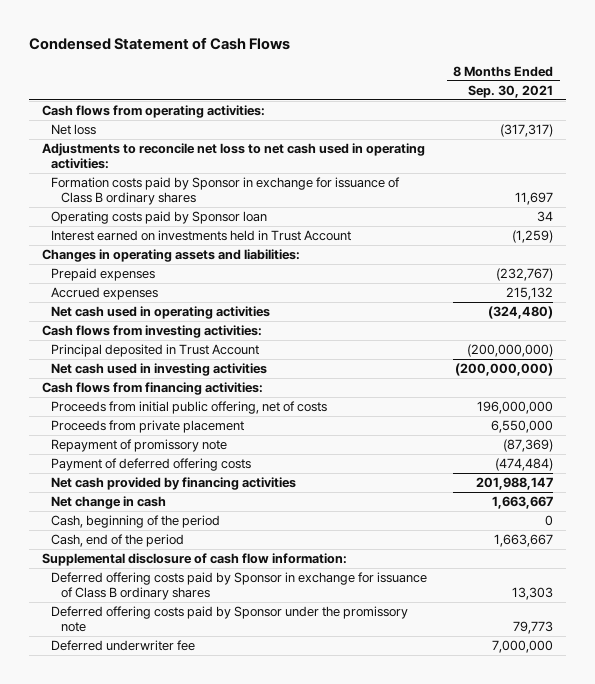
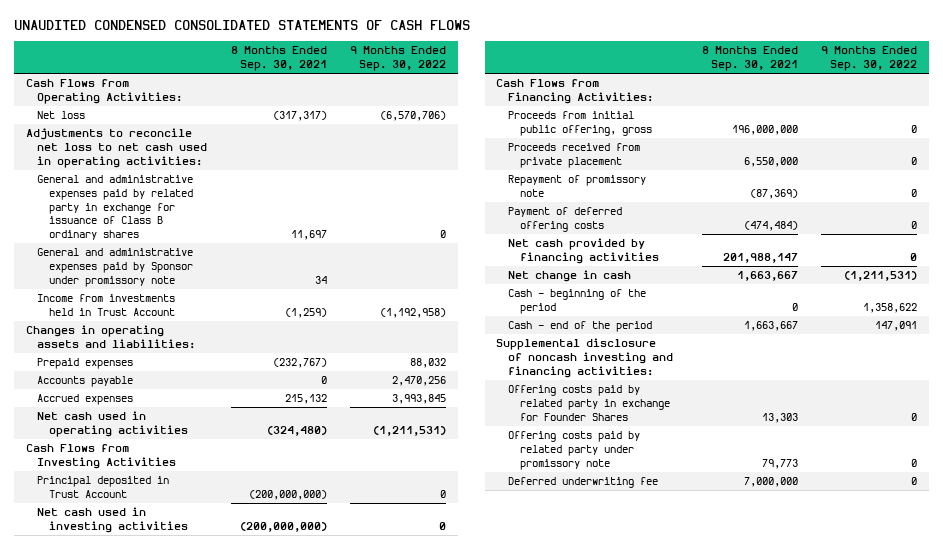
[29,37,291,51] Condensed Statement of Cash Flows -> [13,20,470,31] UNAUDITED CONDENSED CONSOLIDATED STATEMENTS OF CASH FLOWS
none -> [350,46,447,72] 9 Months Ended Sep. 30, 2022
[41,104,265,118] Cash flows from operating activities: -> [25,79,183,104] Cash Flows from Operating Activities:
[51,210,268,224] Operating costs paid by Sponsor loan -> none
[51,176,401,206] Formation costs paid by Sponsor in exchange for issuance of Class B ordinary shares -> [37,175,194,241] General and administrative expenses paid by related party in exchange for issuance of Class B ordinary shares
none -> [37,248,194,287] General and administrative expenses paid by Sponsor under promissory note
[51,229,352,241] Interest earned on investments held in Trust Account -> [37,294,176,316] Income from investments held in Trust Account
none -> [37,376,134,388] Accounts payable
[41,324,262,338] Cash flows from investing activities: -> [25,444,177,469] Cash Flows from Investing Activities
[41,381,263,395] Cash flows from financing activities: -> [496,79,654,104] Cash Flows from Financing Activities:
[51,400,328,414] Proceeds from initial public offering, net of costs -> [508,111,652,136] Proceeds from initial public offering, gross
[51,419,245,433] Proceeds from private placement -> [508,143,641,168] Proceeds received from private placement
[51,514,221,528] Cash, beginning of the period -> [508,289,647,314] Cash - beginning of the period
[51,533,185,547] Cash, end of the period -> [508,321,653,333] Cash - end of the period
[41,552,347,566] Supplemental disclosure of cash flow information: -> [496,338,674,378] Supplemental disclosure of noncash investing and financing activities:
[51,571,428,601] Deferred offering costs paid by Sponsor in exchange for issuance of Class B ordinary shares -> [508,385,670,421] Offering costs paid by related party in exchange for Founder Shares
[51,605,409,633] Deferred offering costs paid by Sponsor under the promissory note -> [508,431,641,470] Offering costs paid by related party under promissory note
[51,639,196,651] Deferred underwriter fee -> [508,477,659,489] Deferred underwriting fee

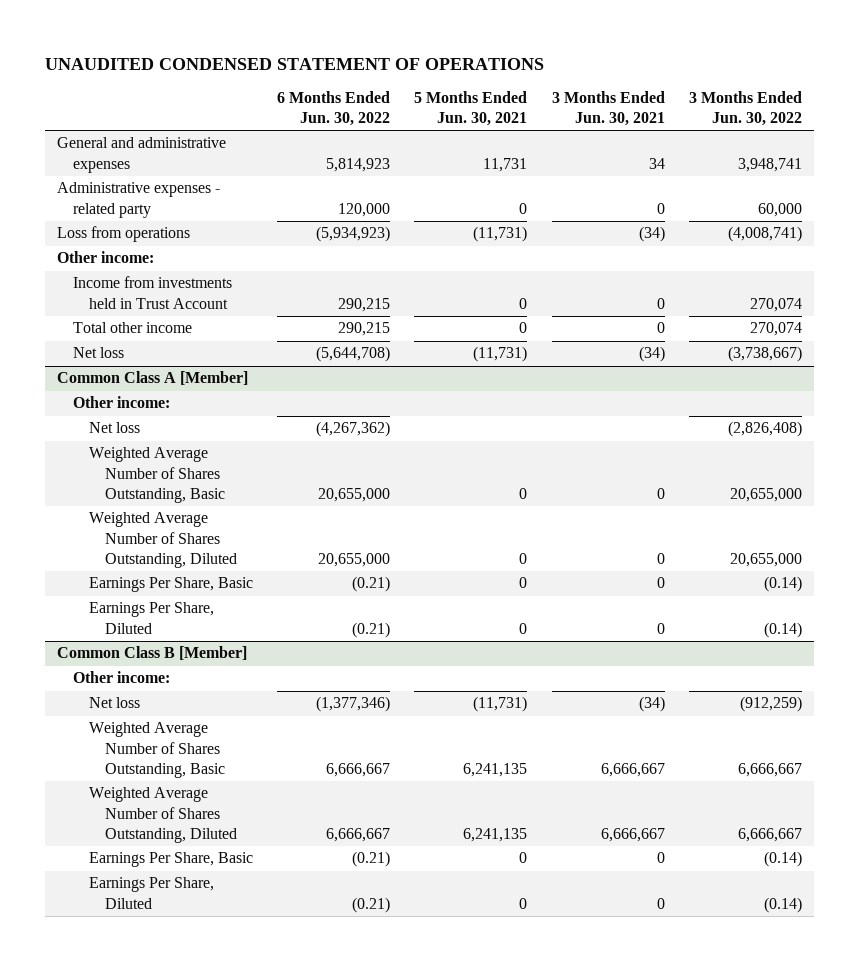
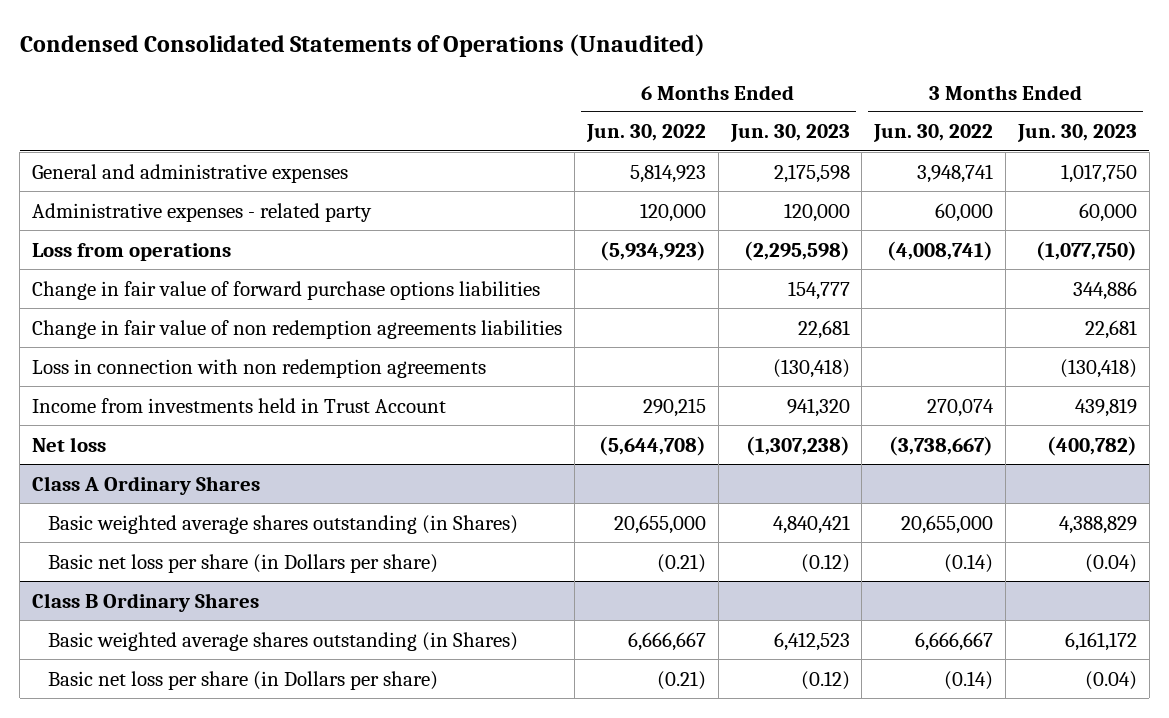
[45,57,545,70] UNAUDITED CONDENSED STATEMENT OF OPERATIONS -> [19,34,705,58] Condensed Consolidated Statements of Operations (Unaudited)
[414,90,528,127] 5 Months Ended Jun. 30, 2021 -> none
[551,90,665,127] 3 Months Ended Jun. 30, 2021 -> none
none -> [729,124,850,143] Jun. 30, 2023
none -> [1017,124,1138,143] Jun. 30, 2023
[57,251,155,264] Other income: -> none
none -> [32,280,541,300] Change in fair value of forward purchase options liabilities
none -> [32,319,563,339] Change in fair value of non redemption agreements liabilities
none -> [32,358,487,378] Loss in connection with non redemption agreements
[73,322,193,334] Total other income -> none
[73,396,171,409] Other income: -> none
[88,422,140,434] Net loss -> none
[88,512,237,569] Weighted Average Number of Shares Outstanding, Diluted -> none
[88,602,214,634] Earnings Per Share, Diluted -> none
[73,671,171,684] Other income: -> none
[88,697,140,709] Net loss -> none
[88,787,237,844] Weighted Average Number of Shares Outstanding, Diluted -> none
[88,877,214,909] Earnings Per Share, Diluted -> none
[57,371,249,386] Common Class A [Member] -> [32,475,261,495] Class A Ordinary Shares
[88,447,225,504] Weighted Average Number of Shares Outstanding, Basic -> [47,514,518,534] Basic weighted average shares outstanding (in Shares)
[88,577,253,593] Earnings Per Share, Basic -> [47,553,438,573] Basic net loss per share (in Dollars per share)
[57,646,248,661] Common Class B [Member] -> [32,592,260,612] Class B Ordinary Shares
[88,722,225,779] Weighted Average Number of Shares Outstanding, Basic -> [47,631,518,651] Basic weighted average shares outstanding (in Shares)
[88,852,253,868] Earnings Per Share, Basic -> [47,670,438,690] Basic net loss per share (in Dollars per share)

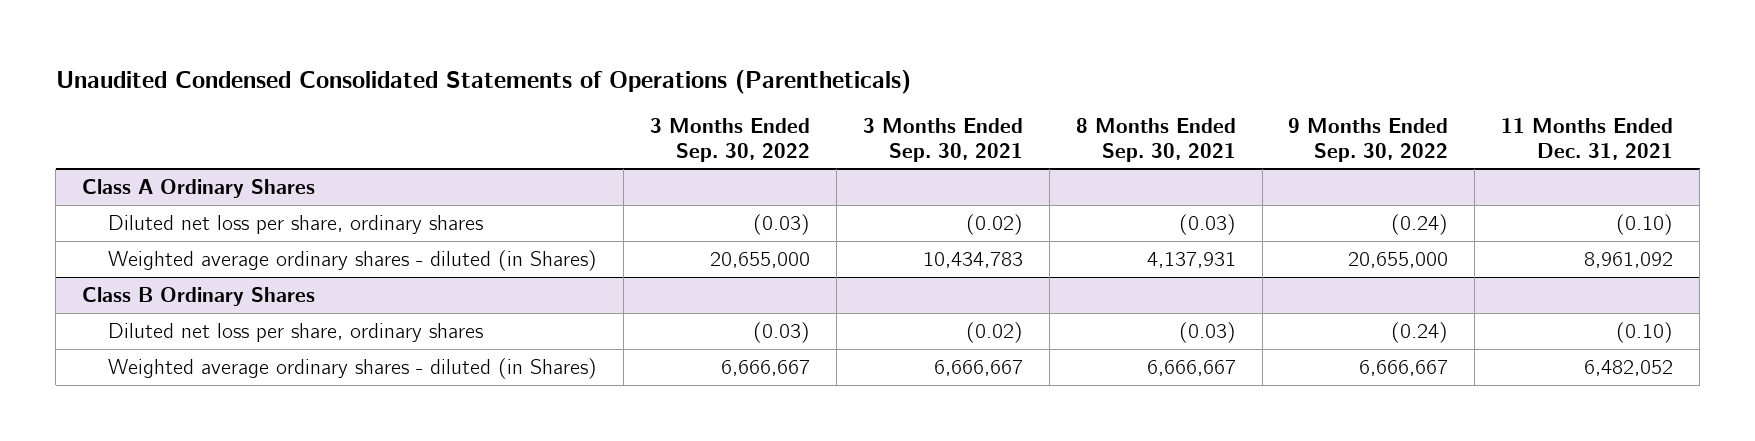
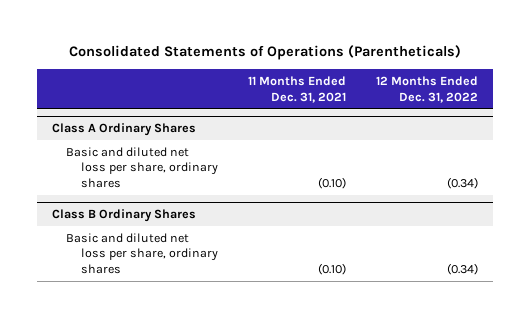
[55,69,911,94] Unaudited Condensed Consolidated Statements of Operations (Parentheticals) -> [69,45,462,61] Consolidated Statements of Operations (Parentheticals)
[650,118,811,162] 3 Months Ended Sep. 30, 2022 -> none
[862,118,1023,162] 3 Months Ended Sep. 30, 2021 -> none
[1075,118,1236,162] 8 Months Ended Sep. 30, 2021 -> none
[1288,118,1449,162] 9 Months Ended Sep. 30, 2022 -> none
none -> [376,75,479,103] 12 Months Ended Dec. 31, 2022
[108,249,598,271] Weighted average ordinary shares - diluted (in Shares) -> none
[108,214,484,234] Diluted net loss per share, ordinary shares -> [66,146,218,189] Basic and diluted net loss per share, ordinary shares
[108,357,598,379] Weighted average ordinary shares - diluted (in Shares) -> none
[108,322,484,342] Diluted net loss per share, ordinary shares -> [66,232,218,275] Basic and diluted net loss per share, ordinary shares

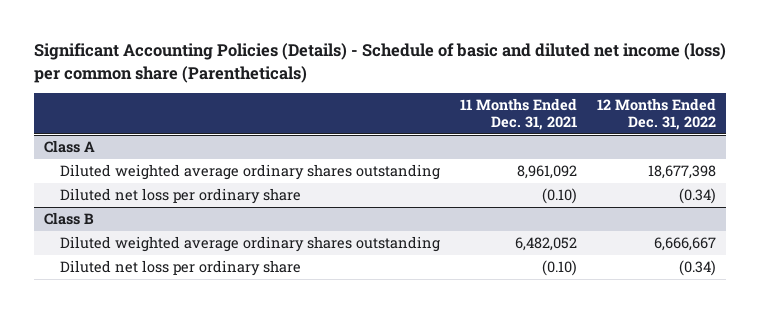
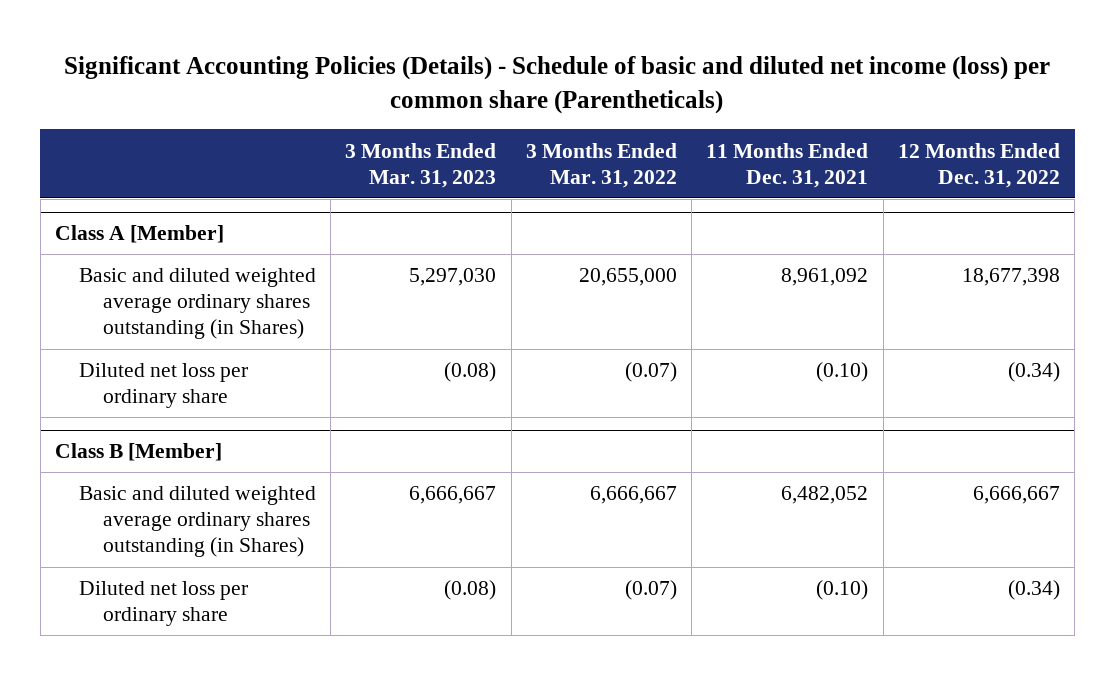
none -> [345,142,497,188] 3 Months Ended Mar. 31, 2023
none -> [525,142,677,188] 3 Months Ended Mar. 31, 2022
[44,140,96,154] Class A -> [54,225,224,244] Class A [Member]
[59,164,440,181] Diluted weighted average ordinary shares outstanding -> [78,268,316,340] Basic and diluted weighted average ordinary shares outstanding (in Shares)
[44,212,95,226] Class B -> [54,443,222,462] Class B [Member]
[59,236,440,253] Diluted weighted average ordinary shares outstanding -> [78,486,316,558] Basic and diluted weighted average ordinary shares outstanding (in Shares)

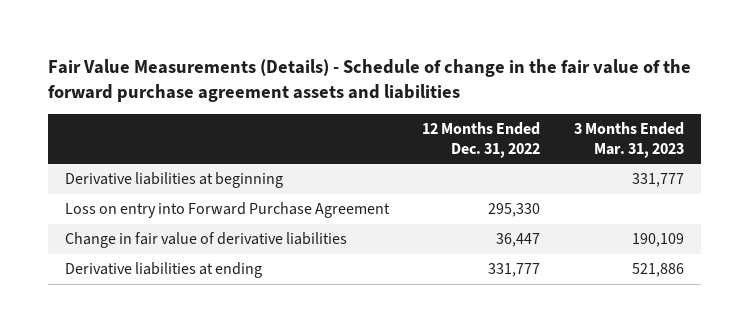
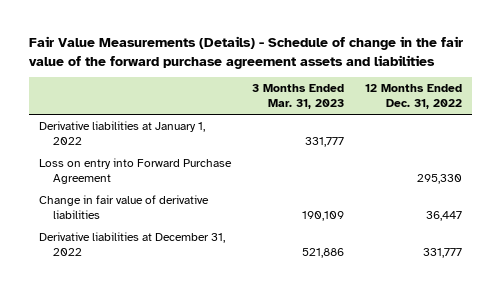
[64,172,283,189] Derivative liabilities at beginning -> [39,120,206,145] Derivative liabilities at January 1, 2022
[64,262,262,279] Derivative liabilities at ending -> [39,231,226,256] Derivative liabilities at December 31, 2022

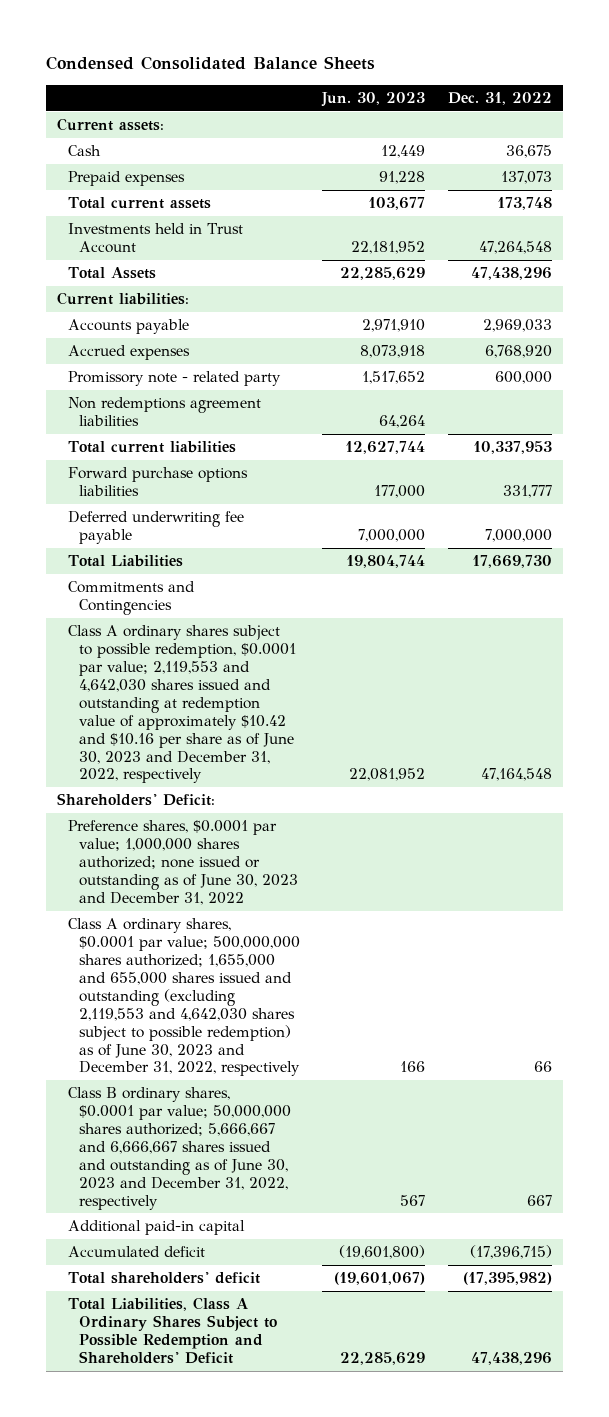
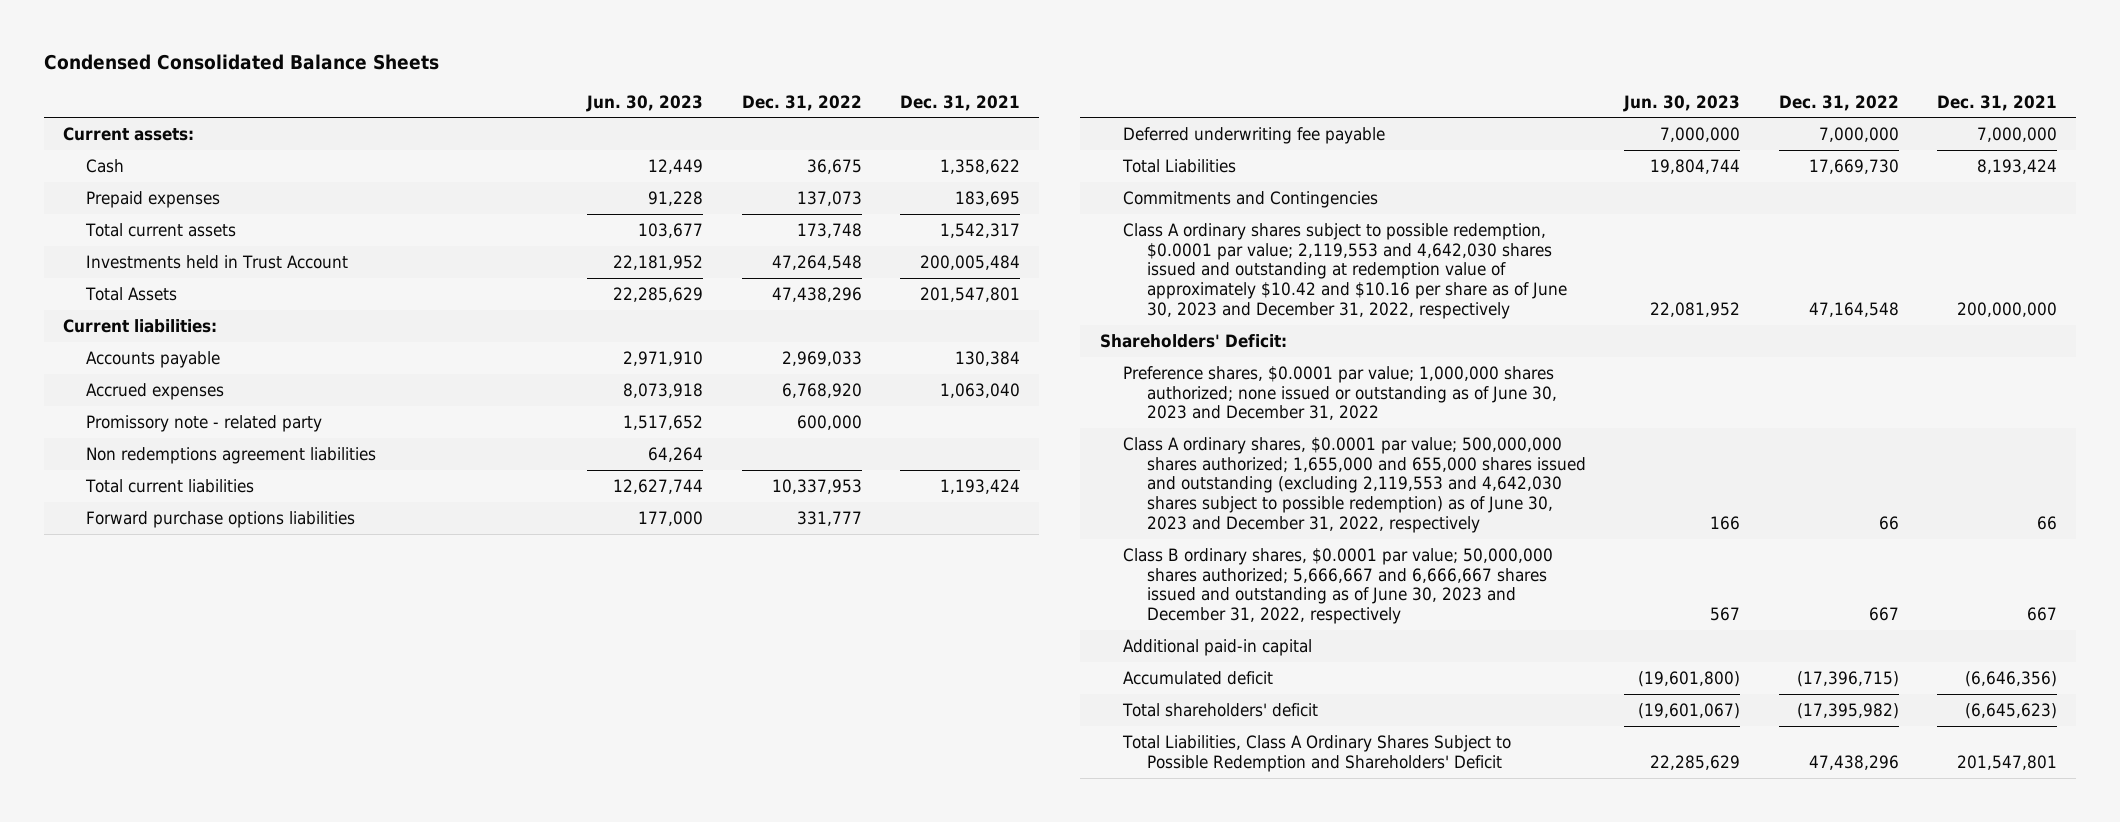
none -> [900,94,1021,111] Dec. 31, 2021
[67,820,298,905] Preference shares, $0.0001 par value; 1,000,000 shares authorized; none issued or outstanding as of June 30, 2023 and December 31, 2022 -> [1123,365,1557,421] Preference shares, $0.0001 par value; 1,000,000 shares authorized; none issued or outstanding as of June 30, 2023 and December 31, 2022

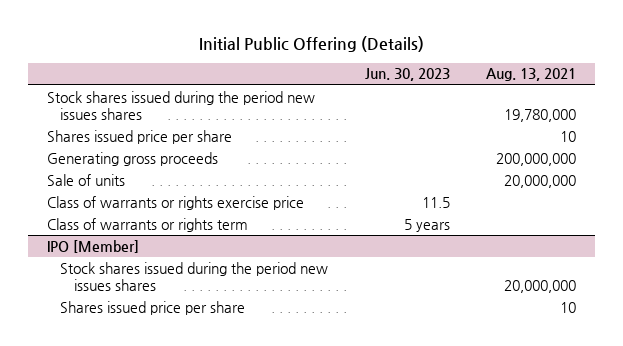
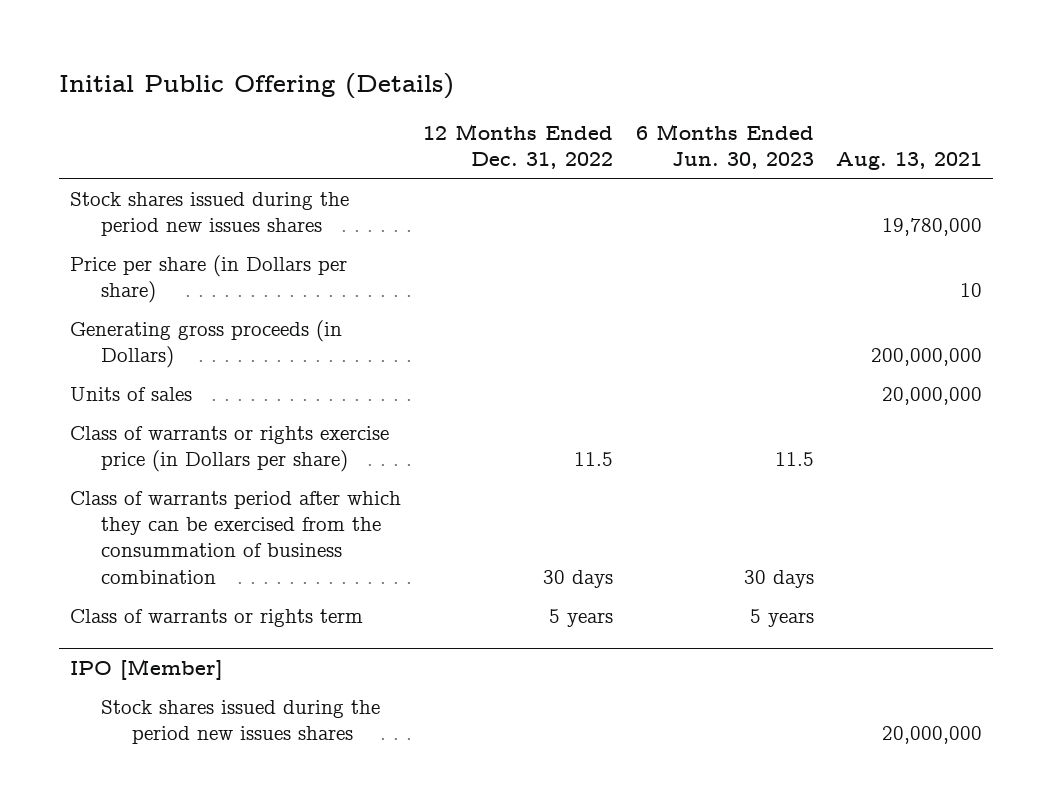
[364,68,450,82] Jun. 30, 2023 -> none
none -> [423,123,614,169] 12 Months Ended Dec. 31, 2022
none -> [635,123,814,169] 6 Months Ended Jun. 30, 2023
[46,129,232,144] Shares issued price per share -> none
none -> [70,254,348,304] Price per share (in Dollars per share)
[46,151,218,166] Generating gross proceeds -> [70,319,343,369] Generating gross proceeds (in Dollars)
[46,173,125,186] Sale of units -> [70,386,193,401] Units of sales
[46,195,304,210] Class of warrants or rights exercise price -> [70,425,390,473] Class of warrants or rights exercise price (in Dollars per share)
none -> [70,490,402,584] Class of warrants period after which they can be exercised from the consummation of business combination
[60,300,246,315] Shares issued price per share -> none

